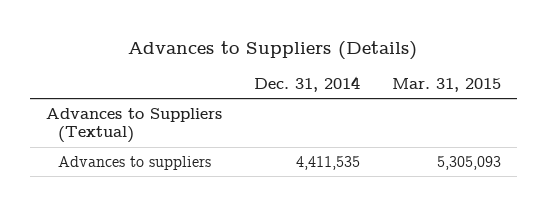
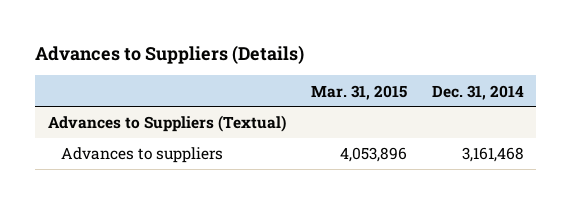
[295,155,360,170] 4,411,535 -> [461,147,524,163] 3,161,468
[436,155,501,170] 5,305,093 -> [339,147,407,163] 4,053,896

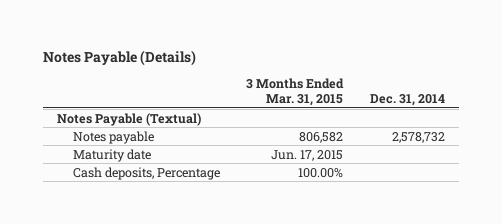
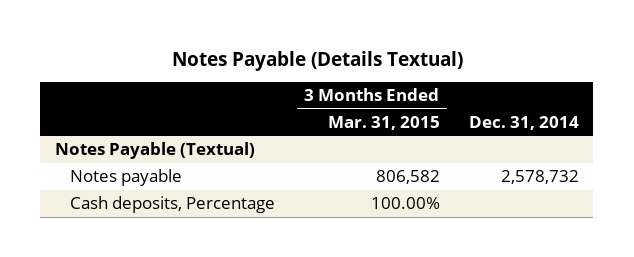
[43,50,197,67] Notes Payable (Details) -> [171,50,463,71] Notes Payable (Details Textual)
[72,148,151,162] Maturity date -> none

